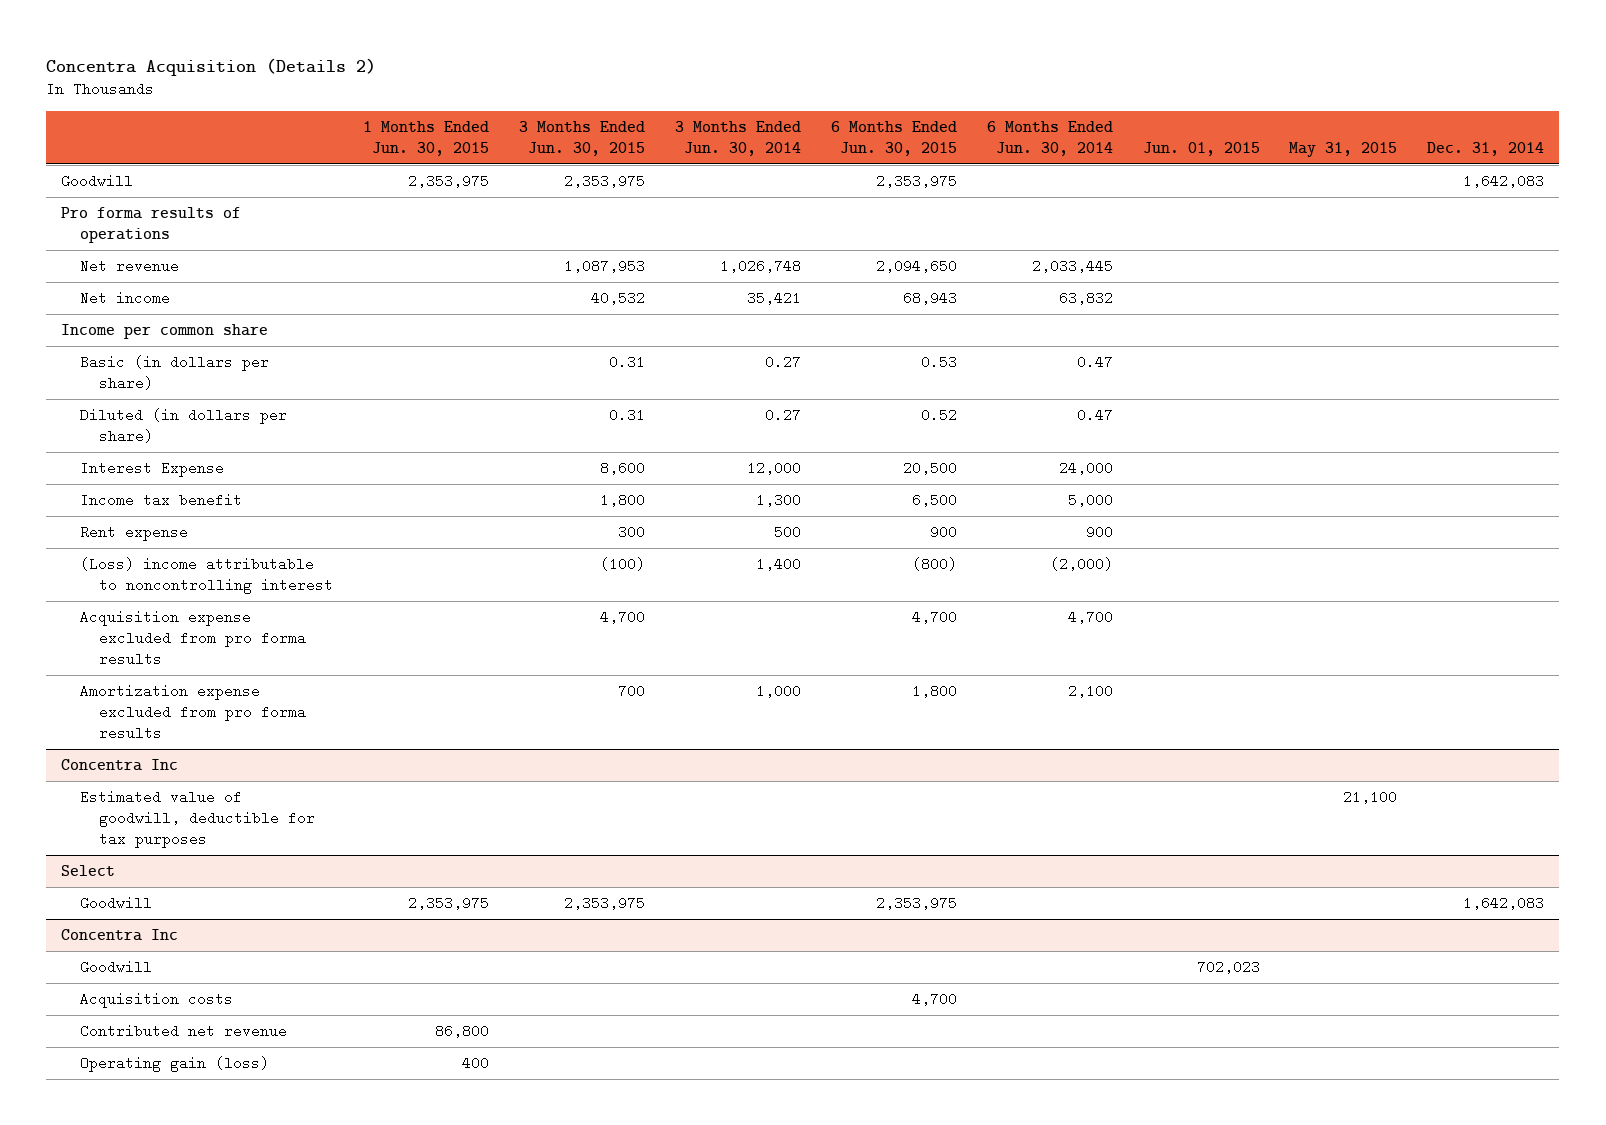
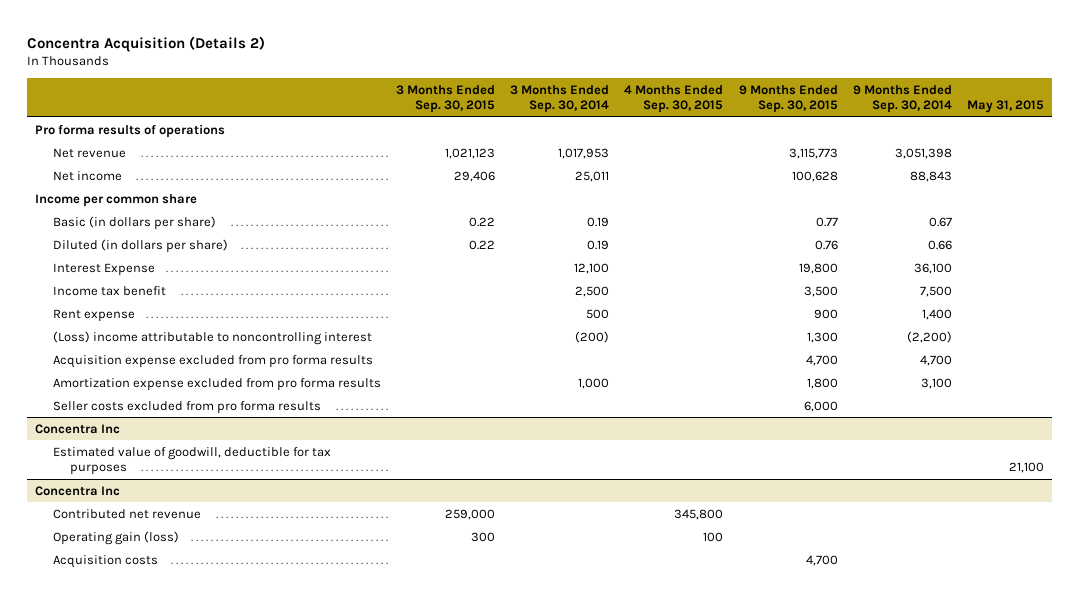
[362,120,489,156] 1 Months Ended Jun. 30, 2015 -> none
[518,120,645,156] 3 Months Ended Jun. 30, 2015 -> none
[674,120,801,156] 3 Months Ended Jun. 30, 2014 -> none
[830,120,957,156] 6 Months Ended Jun. 30, 2015 -> none
[986,120,1113,156] 6 Months Ended Jun. 30, 2014 -> none
[1142,141,1260,156] Jun. 01, 2015 -> none
[1427,141,1545,156] Dec. 31, 2014 -> none
none -> [395,85,495,114] 3 Months Ended Sep. 30, 2015
none -> [510,85,610,114] 3 Months Ended Sep. 30, 2014
none -> [624,85,724,114] 4 Months Ended Sep. 30, 2015
none -> [738,85,838,114] 9 Months Ended Sep. 30, 2015
none -> [852,85,952,114] 9 Months Ended Sep. 30, 2014
[61,174,134,189] Goodwill -> none
none -> [52,400,321,414] Seller costs excluded from pro forma results
[61,865,116,877] Select -> none
[80,896,153,911] Goodwill -> none
[80,960,153,975] Goodwill -> none
[80,992,234,1009] Acquisition costs -> [52,554,158,568] Acquisition costs

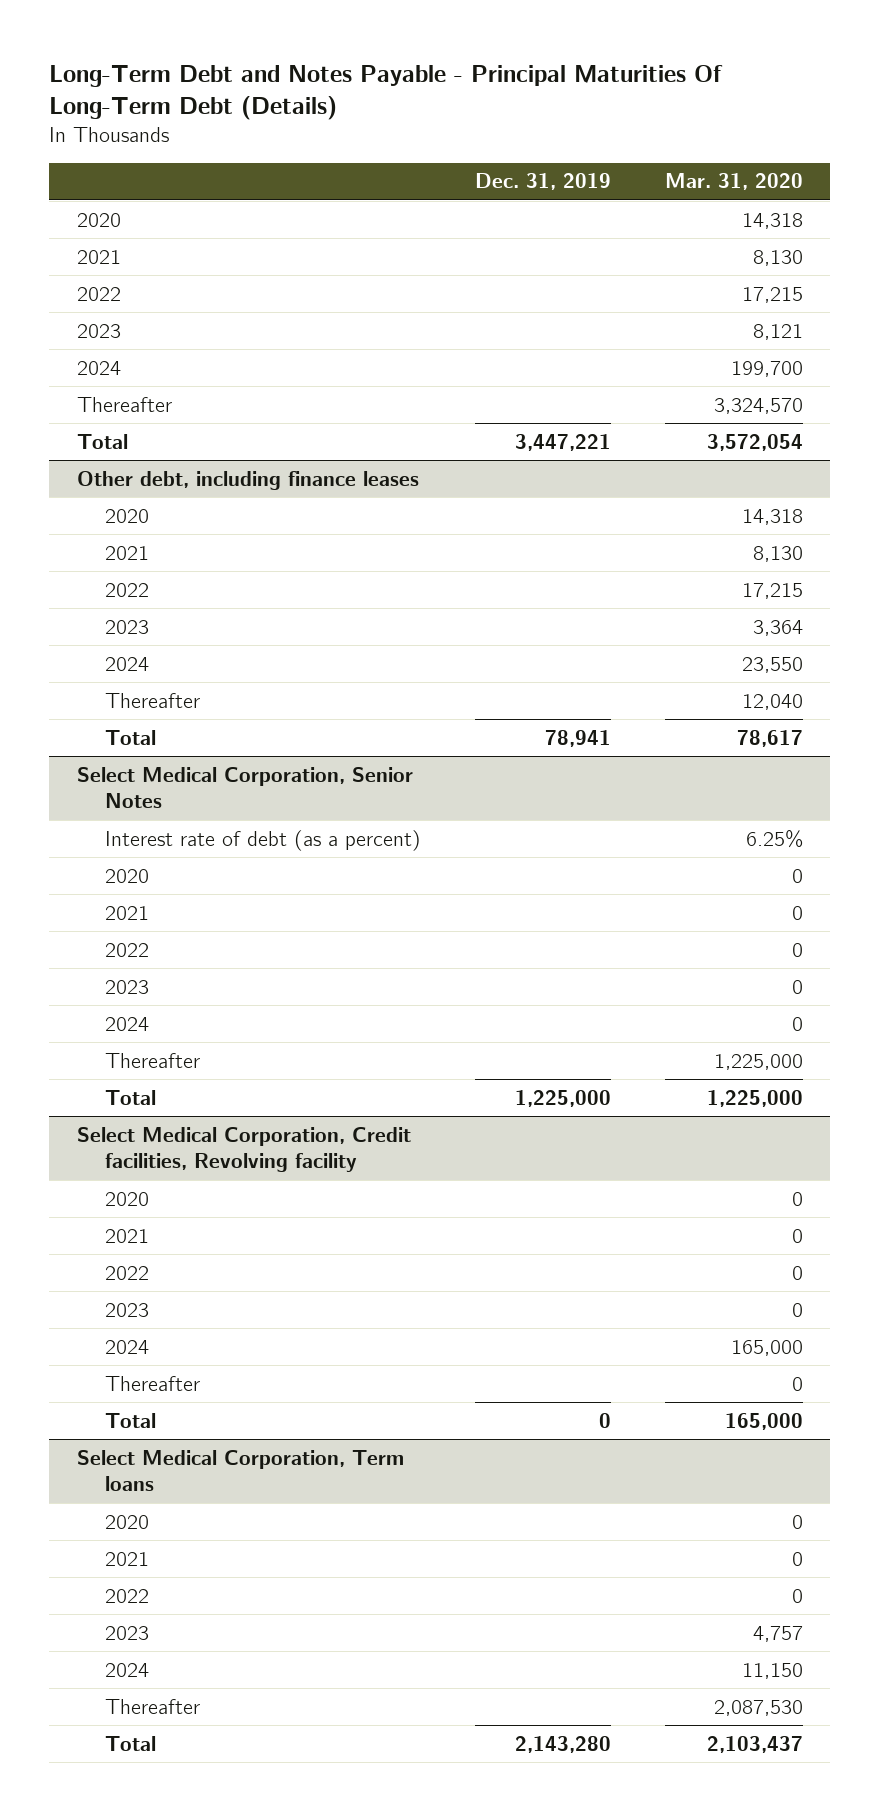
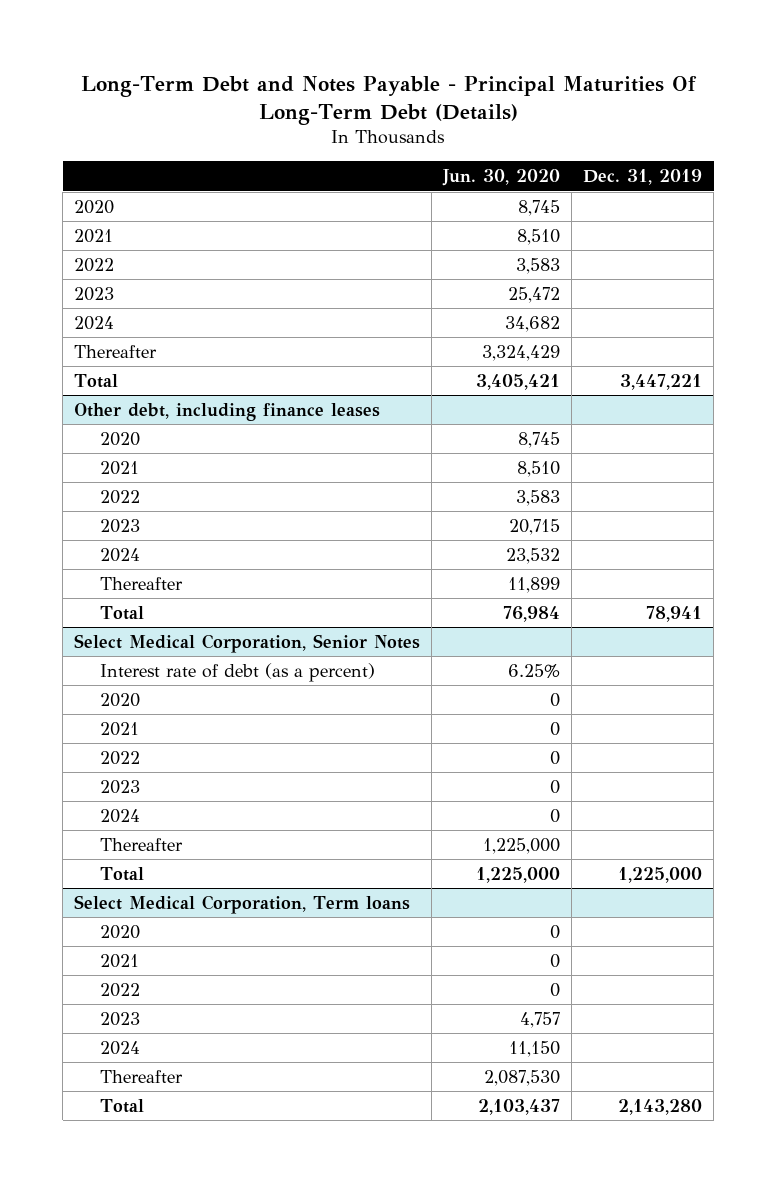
[665,173,804,191] Mar. 31, 2020 -> none
none -> [442,169,561,187] Jun. 30, 2020
[76,1126,411,1173] Select Medical Corporation, Credit facilities, Revolving facility -> none
[104,1191,149,1206] 2020 -> none
[104,1228,149,1243] 2021 -> none
[104,1265,149,1280] 2022 -> none
[104,1302,149,1317] 2023 -> none
[104,1339,149,1354] 2024 -> none
[104,1375,200,1391] Thereafter -> none
[104,1412,156,1428] Total -> none

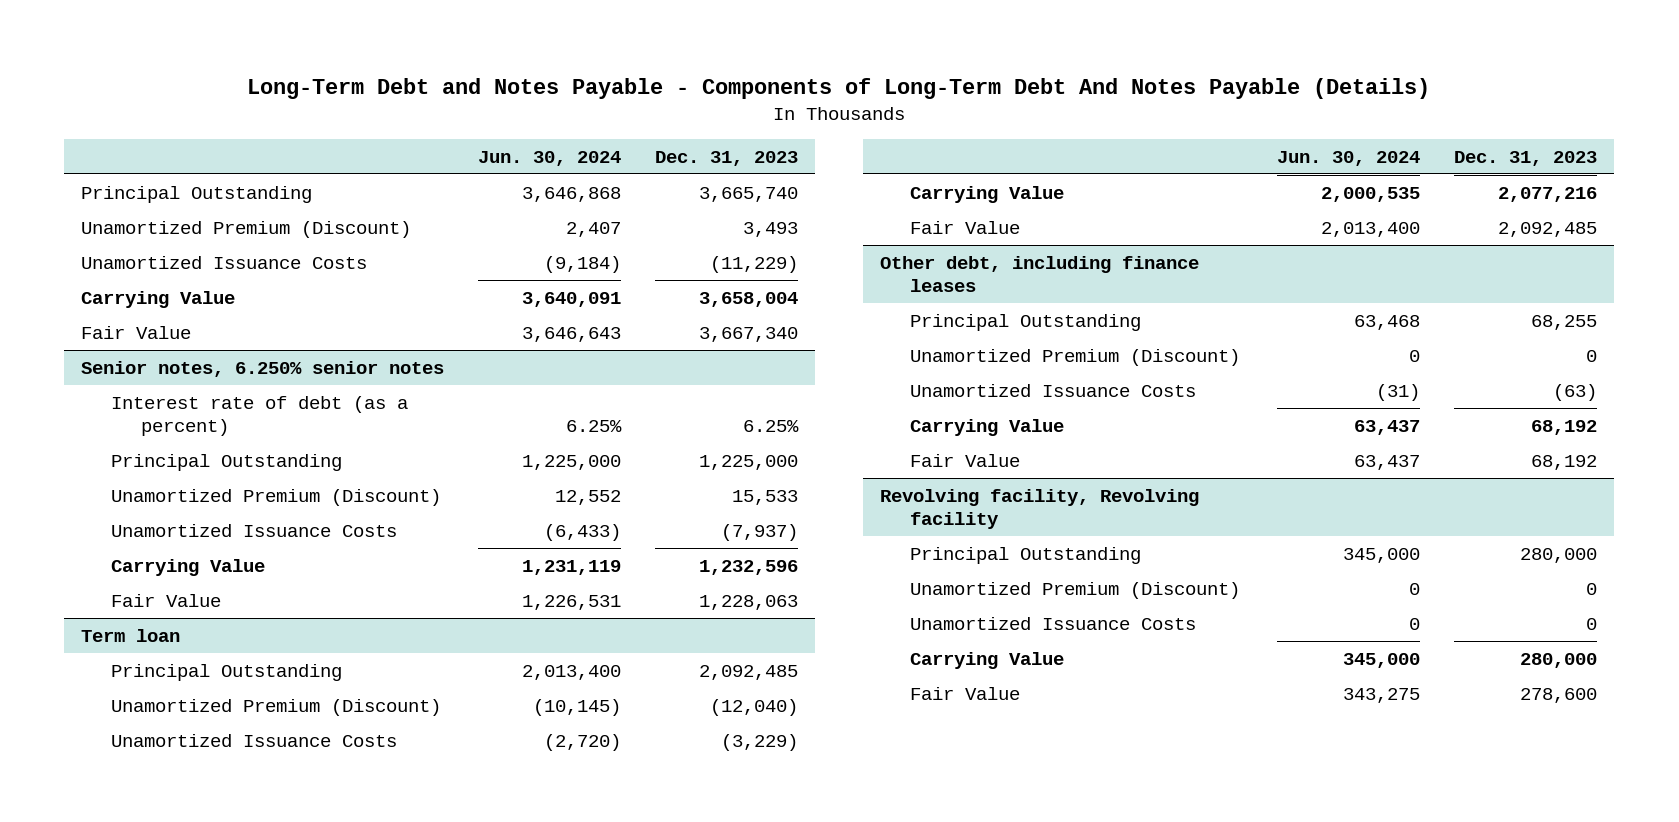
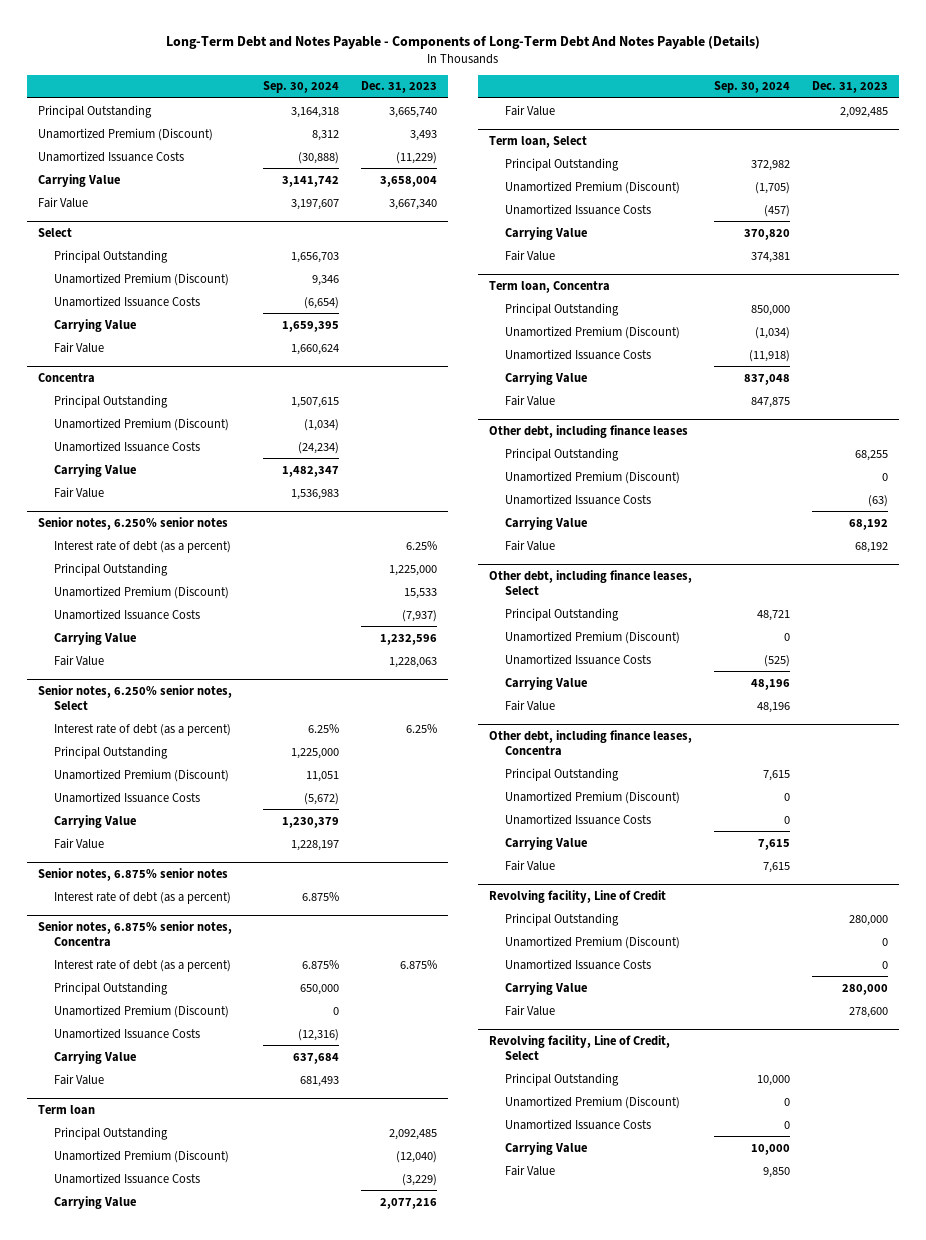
[478,150,622,166] Jun. 30, 2024 -> none
none -> [262,81,339,94] Sep. 30, 2024
none -> [37,227,72,237] Select
none -> [53,249,168,263] Principal Outstanding
none -> [53,272,229,286] Unamortized Premium (Discount)
none -> [53,295,200,307] Unamortized Issuance Costs
none -> [53,318,136,332] Carrying Value
none -> [53,341,104,353] Fair Value
none -> [37,372,95,383] Concentra
none -> [53,394,168,408] Principal Outstanding
none -> [53,417,229,431] Unamortized Premium (Discount)
none -> [53,440,200,452] Unamortized Issuance Costs
none -> [53,463,136,477] Carrying Value
none -> [53,486,104,498] Fair Value
none -> [37,684,232,710] Senior notes, 6.250% senior notes, Select
none -> [53,723,231,736] Interest rate of debt (as a percent)
none -> [53,745,168,759] Principal Outstanding
none -> [53,768,229,782] Unamortized Premium (Discount)
none -> [53,791,200,803] Unamortized Issuance Costs
none -> [53,814,136,828] Carrying Value
none -> [53,837,104,849] Fair Value
none -> [37,867,228,881] Senior notes, 6.875% senior notes
none -> [53,891,231,904] Interest rate of debt (as a percent)
none -> [37,920,232,947] Senior notes, 6.875% senior notes, Concentra
none -> [53,959,231,972] Interest rate of debt (as a percent)
none -> [53,981,168,995] Principal Outstanding
none -> [53,1004,229,1018] Unamortized Premium (Discount)
none -> [53,1027,200,1039] Unamortized Issuance Costs
none -> [53,1050,136,1064] Carrying Value
none -> [53,1073,104,1085] Fair Value
none -> [489,135,588,148] Term loan, Select
none -> [505,157,620,171] Principal Outstanding
none -> [505,180,681,194] Unamortized Premium (Discount)
none -> [505,203,652,215] Unamortized Issuance Costs
none -> [505,226,588,240] Carrying Value
none -> [505,249,556,261] Fair Value
none -> [489,280,611,293] Term loan, Concentra
none -> [505,302,620,316] Principal Outstanding
none -> [505,325,681,339] Unamortized Premium (Discount)
none -> [505,348,652,360] Unamortized Issuance Costs
none -> [505,371,588,385] Carrying Value
none -> [505,394,556,406] Fair Value
none -> [489,569,693,595] Other debt, including finance leases, Select
none -> [505,607,620,621] Principal Outstanding
none -> [505,630,681,644] Unamortized Premium (Discount)
none -> [505,653,652,665] Unamortized Issuance Costs
none -> [505,676,588,690] Carrying Value
none -> [505,699,556,711] Fair Value
none -> [489,729,693,756] Other debt, including finance leases, Concentra
none -> [505,767,620,781] Principal Outstanding
none -> [505,790,681,804] Unamortized Premium (Discount)
none -> [505,813,652,825] Unamortized Issuance Costs
none -> [505,836,588,850] Carrying Value
none -> [505,859,556,871] Fair Value
[880,488,1200,529] Revolving facility, Revolving facility -> [489,889,667,903] Revolving facility, Line of Credit
none -> [489,1034,671,1060] Revolving facility, Line of Credit, Select
none -> [505,1072,620,1086] Principal Outstanding
none -> [505,1095,681,1109] Unamortized Premium (Discount)
none -> [505,1118,652,1130] Unamortized Issuance Costs
none -> [505,1141,588,1155] Carrying Value
none -> [505,1164,556,1176] Fair Value

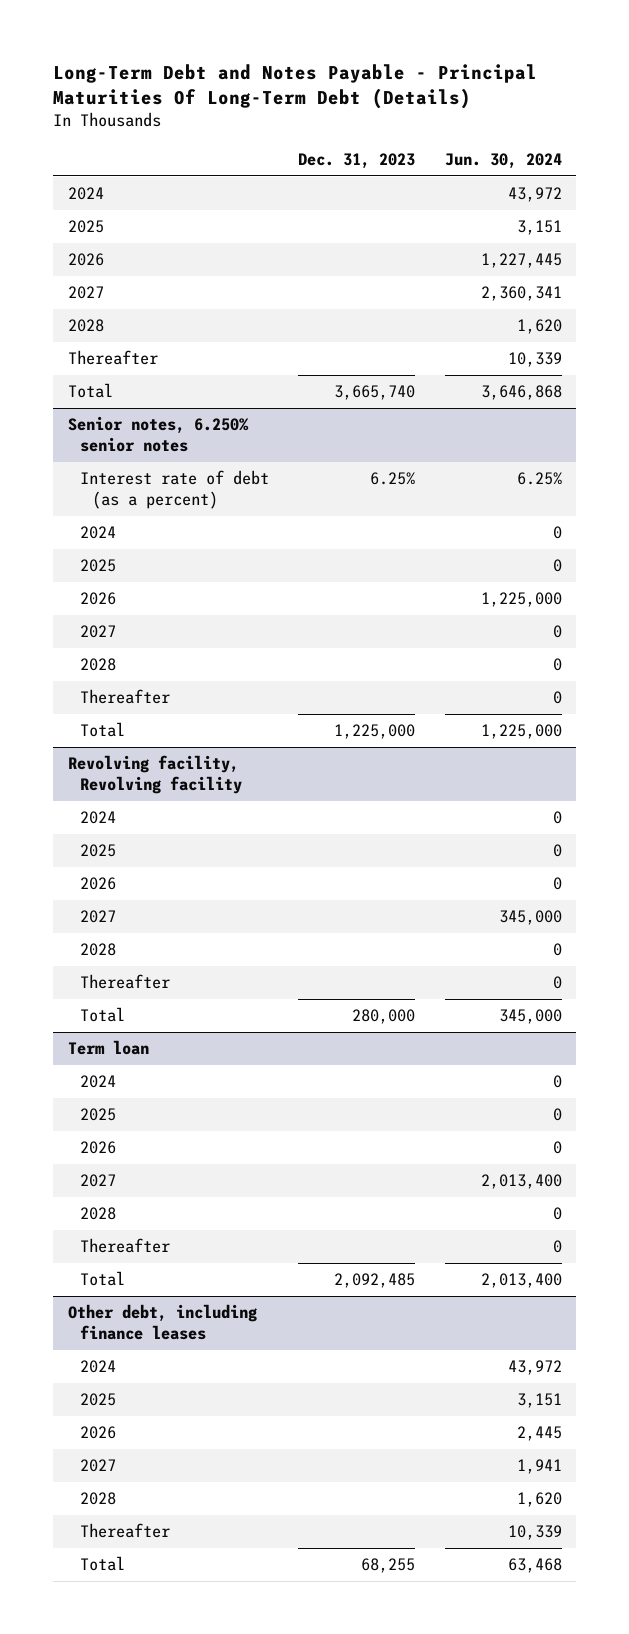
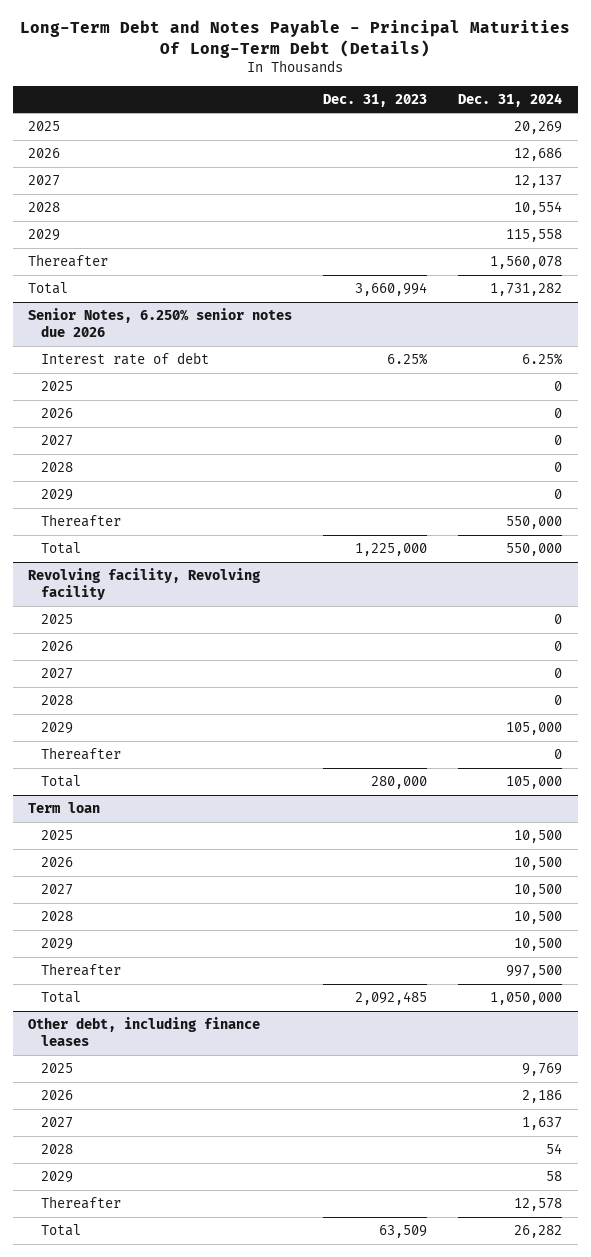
[444,152,562,169] Jun. 30, 2024 -> none
none -> [458,92,563,107] Dec. 31, 2024
[67,187,104,201] 2024 -> none
none -> [28,229,61,242] 2029
[80,526,117,540] 2024 -> none
[334,385,416,401] 3,665,740 -> [355,282,428,297] 3,660,994
[67,416,249,453] Senior notes, 6.250% senior notes -> [28,308,293,338] Senior Notes, 6.250% senior notes due 2026
[80,470,270,510] Interest rate of debt (as a percent) -> [41,352,210,366] Interest rate of debt
none -> [41,489,74,502] 2029
[80,811,117,825] 2024 -> none
none -> [41,722,74,735] 2029
[80,1075,117,1089] 2024 -> none
none -> [41,938,74,951] 2029
[80,1360,117,1374] 2024 -> none
none -> [41,1171,74,1184] 2029
[361,1558,416,1574] 68,255 -> [379,1225,428,1239] 63,509

